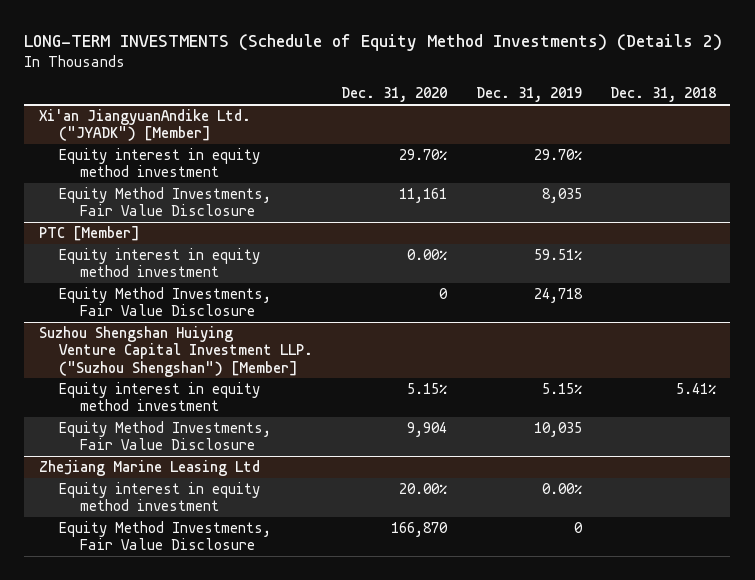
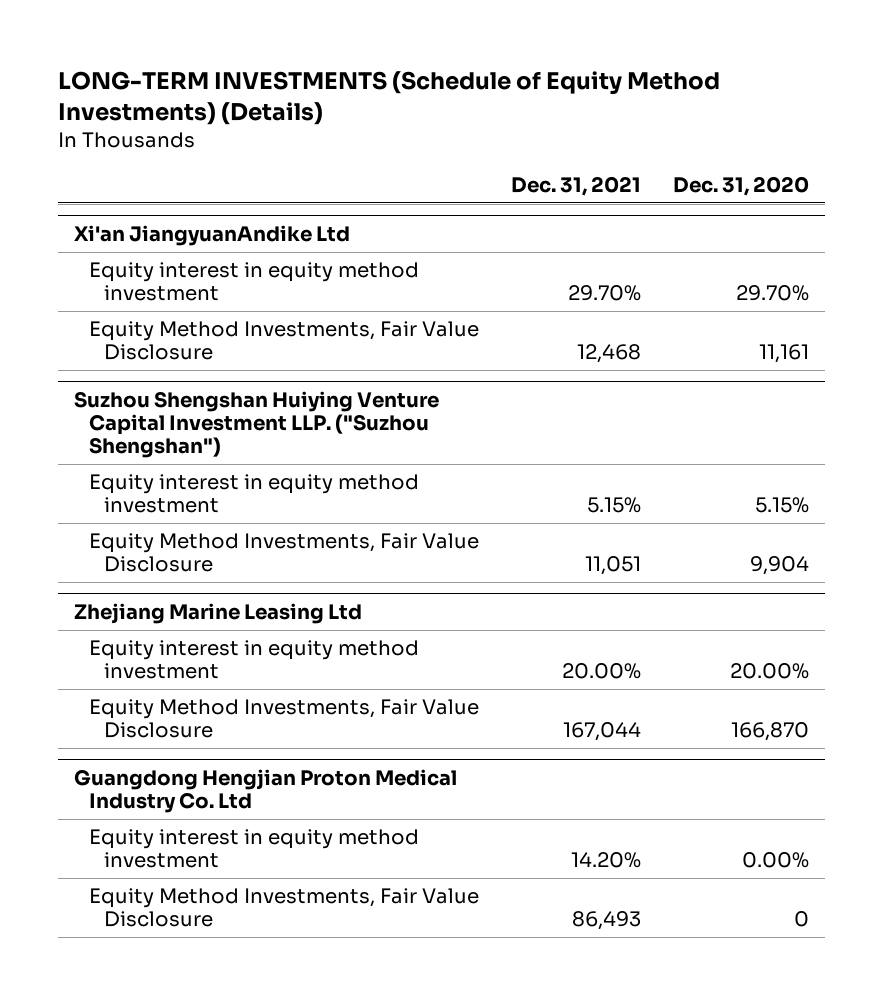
[24,34,723,52] LONG-TERM INVESTMENTS (Schedule of Equity Method Investments) (Details 2) -> [57,70,720,125] LONG-TERM INVESTMENTS (Schedule of Equity Method Investments) (Details)
[475,87,582,103] Dec. 31, 2019 -> none
[610,87,717,103] Dec. 31, 2018 -> none
none -> [511,176,642,197] Dec. 31, 2021
[38,109,251,142] Xi'an JiangyuanAndike Ltd. ("JYADK") [Member] -> [73,224,350,246] Xi'an JiangyuanAndike Ltd
[38,226,140,242] PTC [Member] -> none
[59,248,261,278] Equity interest in equity method investment -> none
[59,287,272,317] Equity Method Investments, Fair Value Disclosure -> none
[38,326,314,377] Suzhou Shengshan Huiying Venture Capital Investment LLP. ("Suzhou Shengshan") [Member] -> [73,390,439,459] Suzhou Shengshan Huiying Venture Capital Investment LLP. ("Suzhou Shengshan")
none -> [73,768,457,813] Guangdong Hengjian Proton Medical Industry Co. Ltd
none -> [88,829,419,869] Equity interest in equity method investment
none -> [88,888,479,928] Equity Method Investments, Fair Value Disclosure

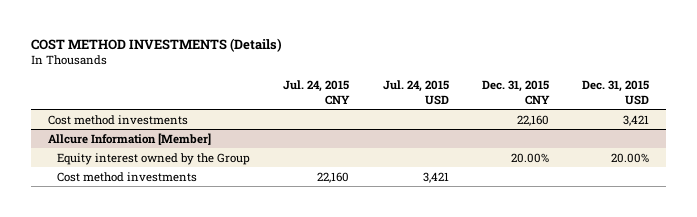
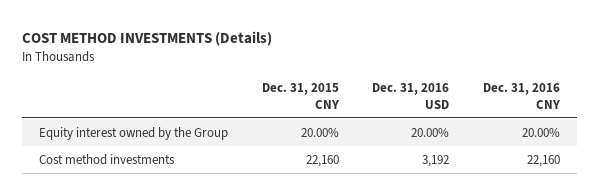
[283,80,351,105] Jul. 24, 2015 CNY -> none
[382,80,449,105] Jul. 24, 2015 USD -> none
[582,80,650,105] Dec. 31, 2015 USD -> none
none -> [372,82,450,109] Dec. 31, 2016 USD
none -> [483,82,561,109] Dec. 31, 2016 CNY
[47,132,211,145] Allcure Information [Member] -> none
[57,171,198,182] Cost method investments -> none
[47,114,188,125] Cost method investments -> [39,153,176,165] Cost method investments

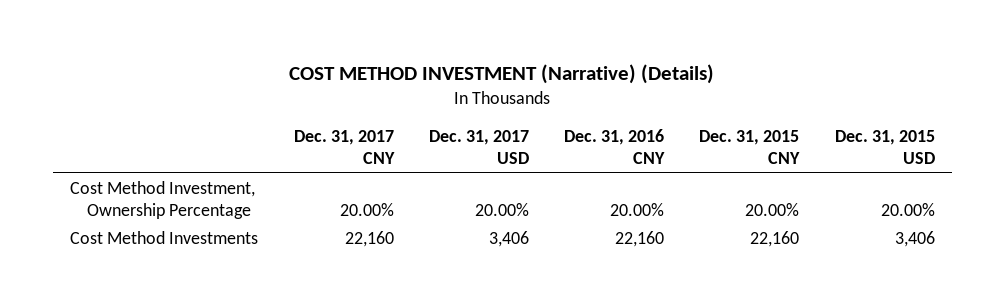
[22,30,273,46] COST METHOD INVESTMENTS (Details) -> [289,64,715,85] COST METHOD INVESTMENT (Narrative) (Details)
[372,82,450,109] Dec. 31, 2016 USD -> none
none -> [293,130,395,165] Dec. 31, 2017 CNY
none -> [428,130,529,165] Dec. 31, 2017 USD
none -> [834,130,935,165] Dec. 31, 2015 USD
[39,126,229,140] Equity interest owned by the Group -> [70,180,256,220] Cost Method Investment, Ownership Percentage
[39,153,176,165] Cost method investments -> [70,230,259,244] Cost Method Investments

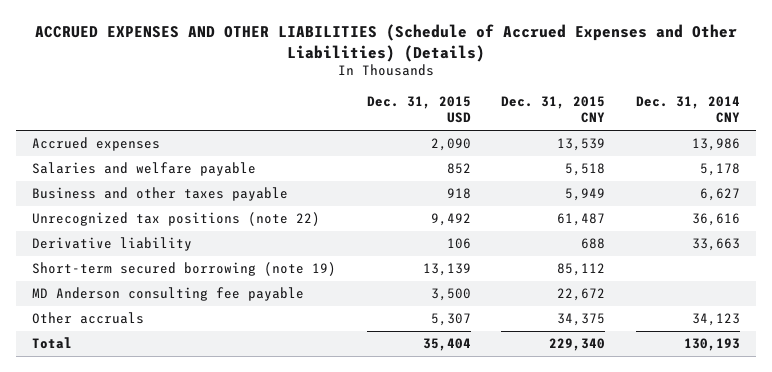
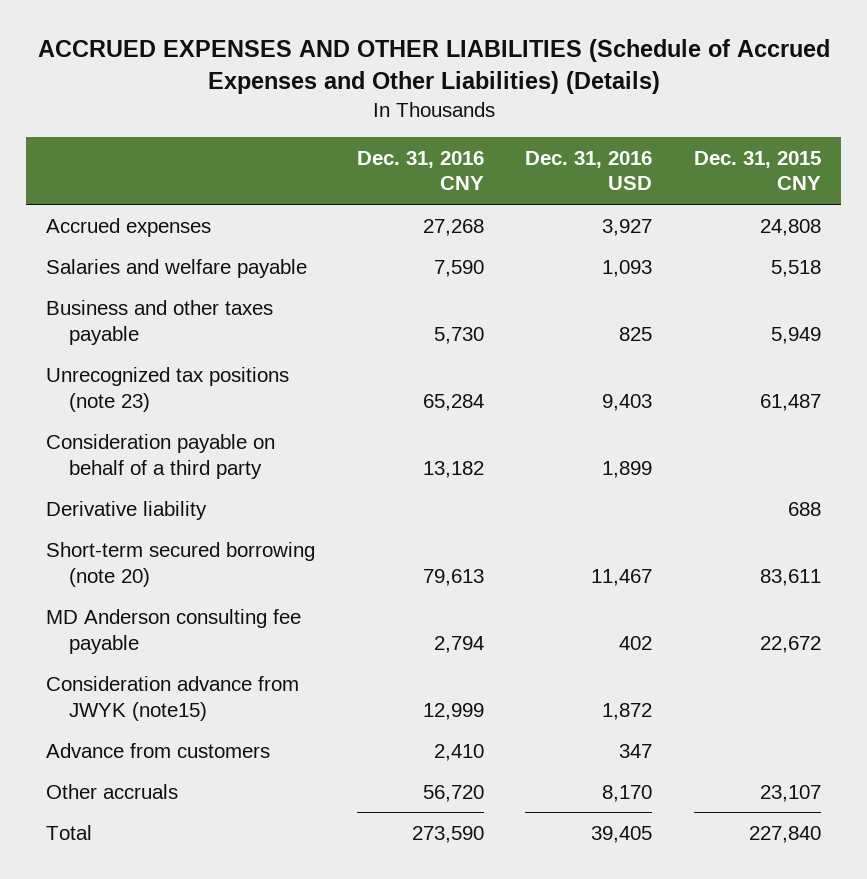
[366,95,471,124] Dec. 31, 2015 USD -> none
[636,95,741,124] Dec. 31, 2014 CNY -> none
none -> [356,150,484,191] Dec. 31, 2016 CNY
none -> [525,150,653,191] Dec. 31, 2016 USD
[557,138,606,152] 13,539 -> [759,218,821,236] 24,808
[31,212,320,227] Unrecognized tax positions (note 22) -> [46,366,290,412] Unrecognized tax positions (note 23)
none -> [46,433,276,479] Consideration payable on behalf of a third party
[31,262,336,277] Short-term secured borrowing (note 19) -> [46,541,316,587] Short-term secured borrowing (note 20)
[557,263,606,277] 85,112 -> [759,568,821,586] 83,611
none -> [46,675,300,721] Consideration advance from JWYK (note15)
none -> [46,742,271,758] Advance from customers
[557,313,606,327] 34,375 -> [759,784,821,802] 23,107
[549,338,606,352] 229,340 -> [748,825,821,843] 227,840

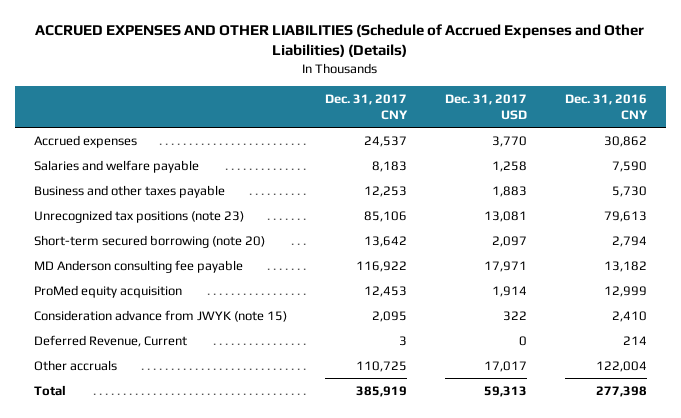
[525,150,653,191] Dec. 31, 2016 USD -> none
[693,150,821,191] Dec. 31, 2015 CNY -> none
none -> [324,93,408,120] Dec. 31, 2017 CNY
none -> [444,93,527,120] Dec. 31, 2017 USD
[422,218,484,236] 27,268 -> [603,135,647,147] 30,862
[46,433,276,479] Consideration payable on behalf of a third party -> none
[46,500,208,520] Derivative liability -> none
[46,742,271,758] Advance from customers -> none
[422,393,484,411] 65,284 -> [603,210,647,222] 79,613
[422,568,484,586] 79,613 -> [611,235,647,247] 2,794
[433,635,484,653] 2,794 -> [603,260,647,272] 13,182
none -> [33,284,182,298] ProMed equity acquisition
[46,675,300,721] Consideration advance from JWYK (note15) -> [33,309,287,322] Consideration advance from JWYK (note 15)
[422,702,484,720] 12,999 -> [611,310,647,322] 2,410
none -> [33,334,187,347] Deferred Revenue, Current
[422,784,484,802] 56,720 -> [595,360,647,372] 122,004
[411,825,484,843] 273,590 -> [595,385,647,397] 277,398

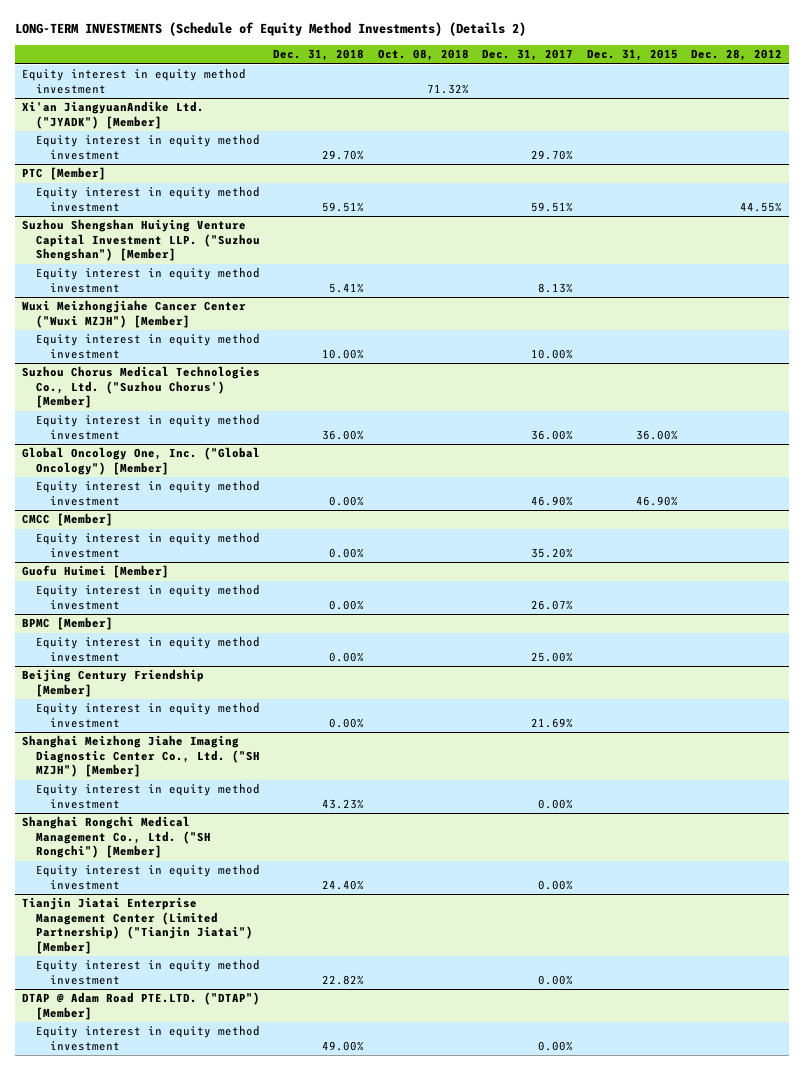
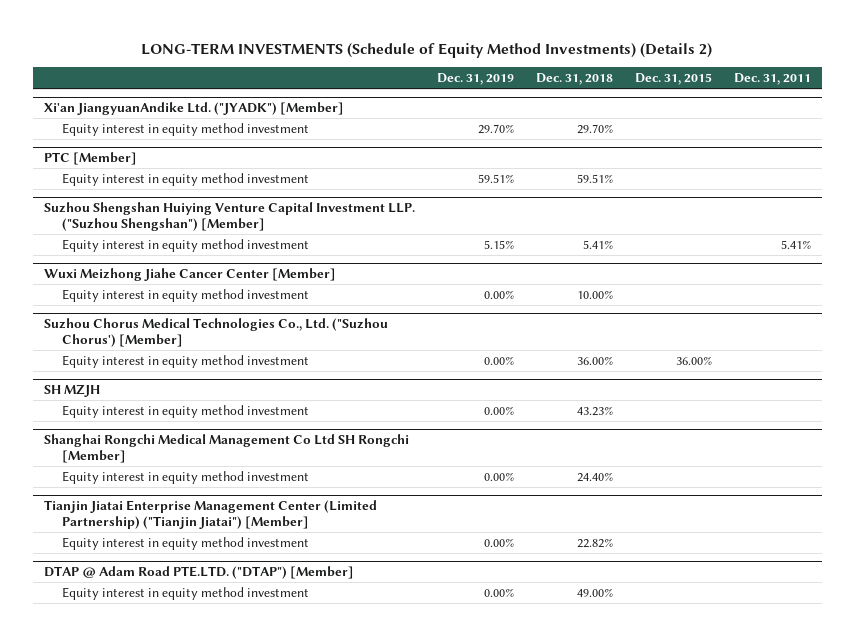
[377,49,469,62] Oct. 08, 2018 -> none
[482,49,574,62] Dec. 31, 2017 -> none
[691,49,783,62] Dec. 28, 2012 -> none
none -> [436,73,514,86] Dec. 31, 2019
none -> [733,73,811,86] Dec. 31, 2011
[21,68,246,94] Equity interest in equity method investment -> none
[21,300,246,328] Wuxi Meizhongjiahe Cancer Center ("Wuxi MZJH") [Member] -> [43,267,336,281] Wuxi Meizhong Jiahe Cancer Center [Member]
[21,447,260,475] Global Oncology One, Inc. ("Global Oncology") [Member] -> none
[35,480,260,506] Equity interest in equity method investment -> none
[21,513,113,527] CMCC [Member] -> none
[35,532,260,558] Equity interest in equity method investment -> none
[21,565,169,579] Guofu Huimei [Member] -> none
[35,584,260,610] Equity interest in equity method investment -> none
[21,617,113,631] BPMC [Member] -> none
[35,636,260,662] Equity interest in equity method investment -> none
[21,669,204,697] Beijing Century Friendship [Member] -> none
[35,702,260,728] Equity interest in equity method investment -> none
[21,735,260,778] Shanghai Meizhong Jiahe Imaging Diagnostic Center Co., Ltd. ("SH MZJH") [Member] -> [43,383,100,397] SH MZJH
[21,816,211,859] Shanghai Rongchi Medical Management Co., Ltd. ("SH Rongchi") [Member] -> [43,433,409,464] Shanghai Rongchi Medical Management Co Ltd SH Rongchi [Member]

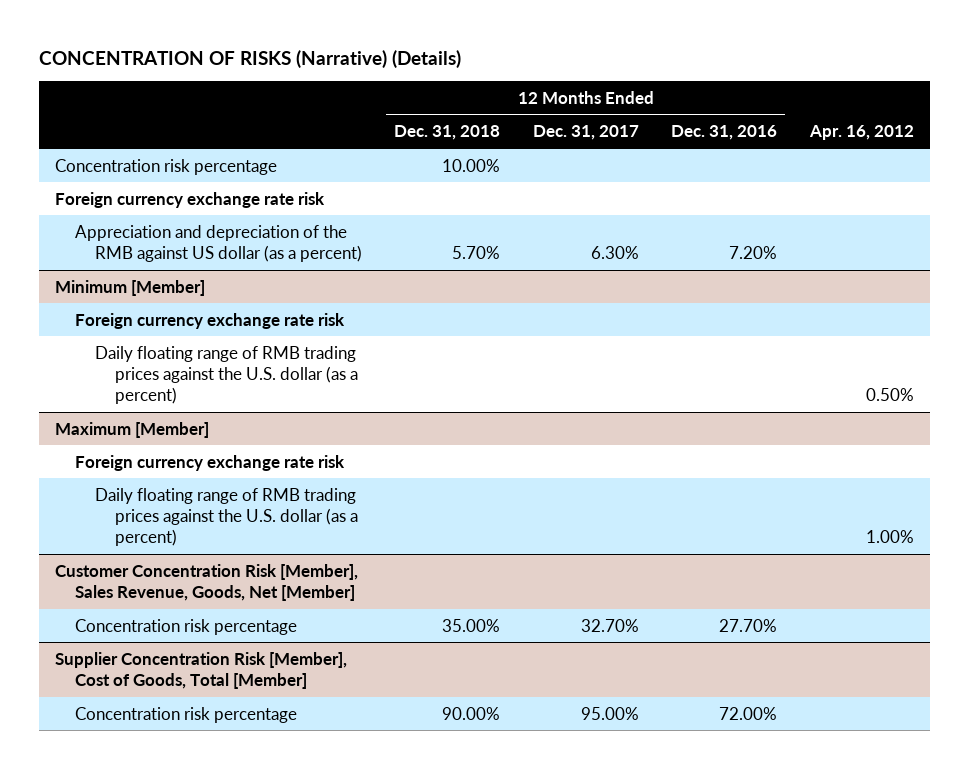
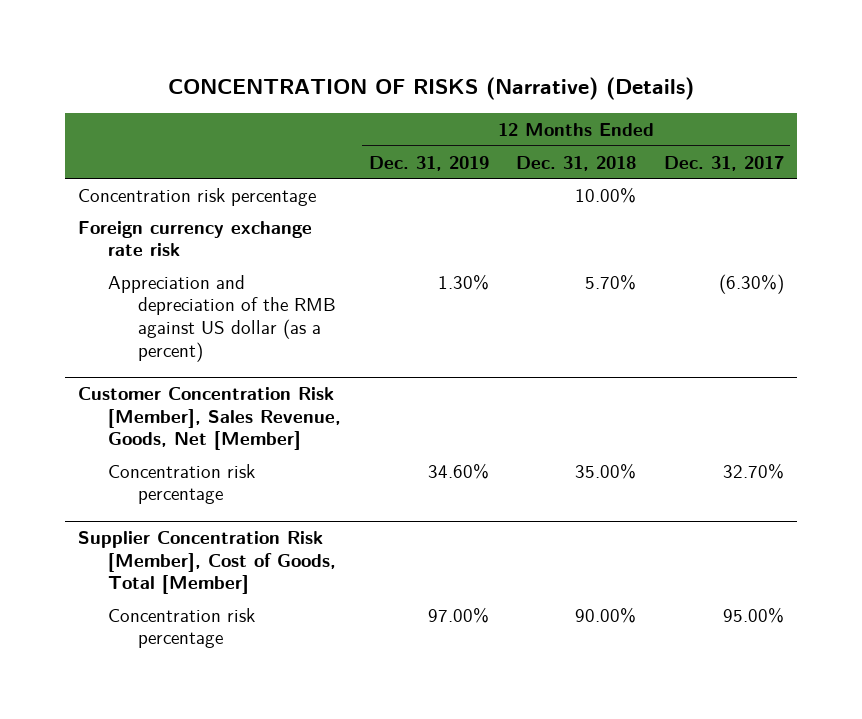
[671,125,778,141] Dec. 31, 2016 -> none
[808,125,914,141] Apr. 16, 2012 -> none
none -> [368,155,489,171] Dec. 31, 2019
[55,279,206,296] Minimum [Member] -> none
[74,312,345,329] Foreign currency exchange rate risk -> none
[94,345,358,405] Daily floating range of RMB trading prices against the U.S. dollar (as a percent) -> none
[55,421,210,438] Maximum [Member] -> none
[74,454,345,471] Foreign currency exchange rate risk -> none
[94,487,358,547] Daily floating range of RMB trading prices against the U.S. dollar (as a percent) -> none
[590,245,639,259] 6.30% -> [718,273,784,294] (6.30%)

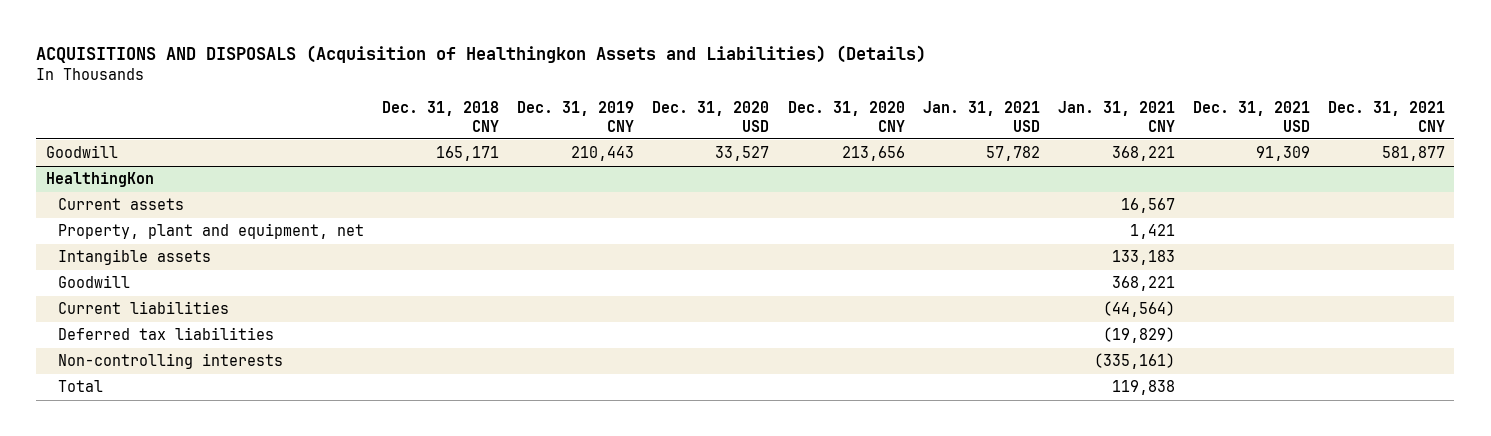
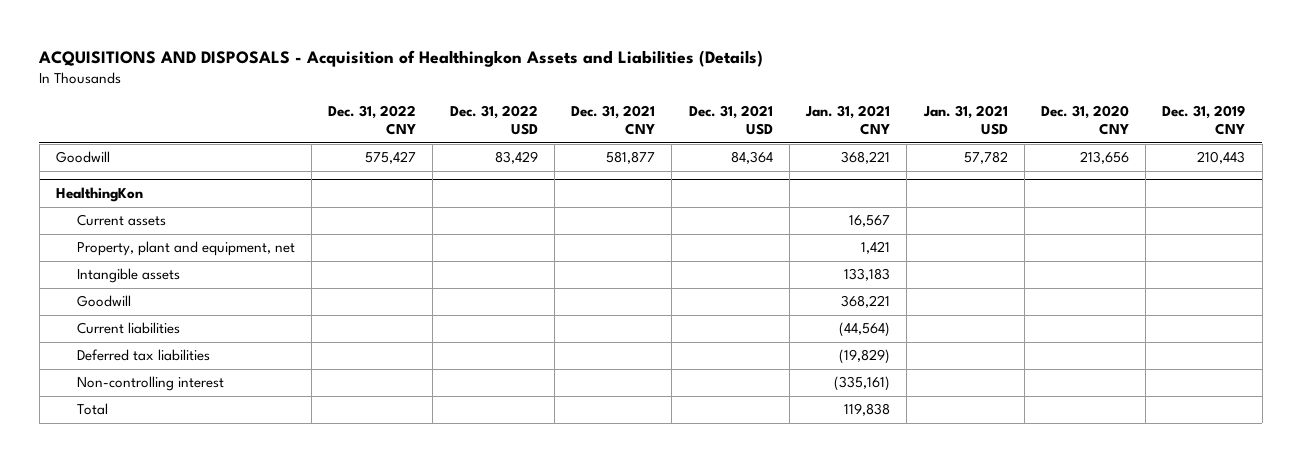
[36,44,927,63] ACQUISITIONS AND DISPOSALS (Acquisition of Healthingkon Assets and Liabilities) (Details) -> [38,49,764,67] ACQUISITIONS AND DISPOSALS - Acquisition of Healthingkon Assets and Liabilities (Details)
[382,101,500,132] Dec. 31, 2018 CNY -> none
[652,101,770,132] Dec. 31, 2020 USD -> none
none -> [328,105,417,136] Dec. 31, 2022 CNY
none -> [449,105,538,136] Dec. 31, 2022 USD
[1256,146,1311,162] 91,309 -> [730,151,773,165] 84,364
[57,353,283,370] Non-controlling interests -> [76,376,224,392] Non-controlling interest

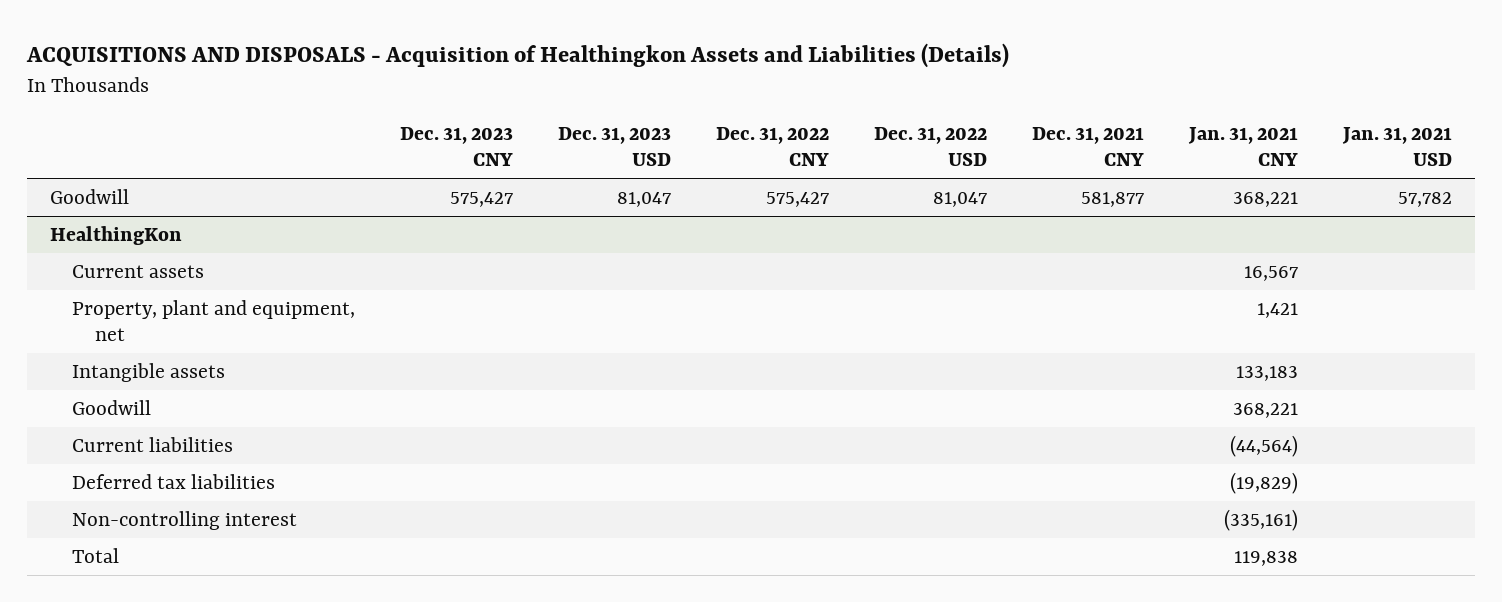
[688,105,773,136] Dec. 31, 2021 USD -> none
[1040,105,1129,136] Dec. 31, 2020 CNY -> none
[1162,105,1246,136] Dec. 31, 2019 CNY -> none
none -> [400,126,514,166] Dec. 31, 2023 CNY
none -> [558,126,672,166] Dec. 31, 2023 USD
[494,151,538,165] 83,429 -> [933,191,988,207] 81,047

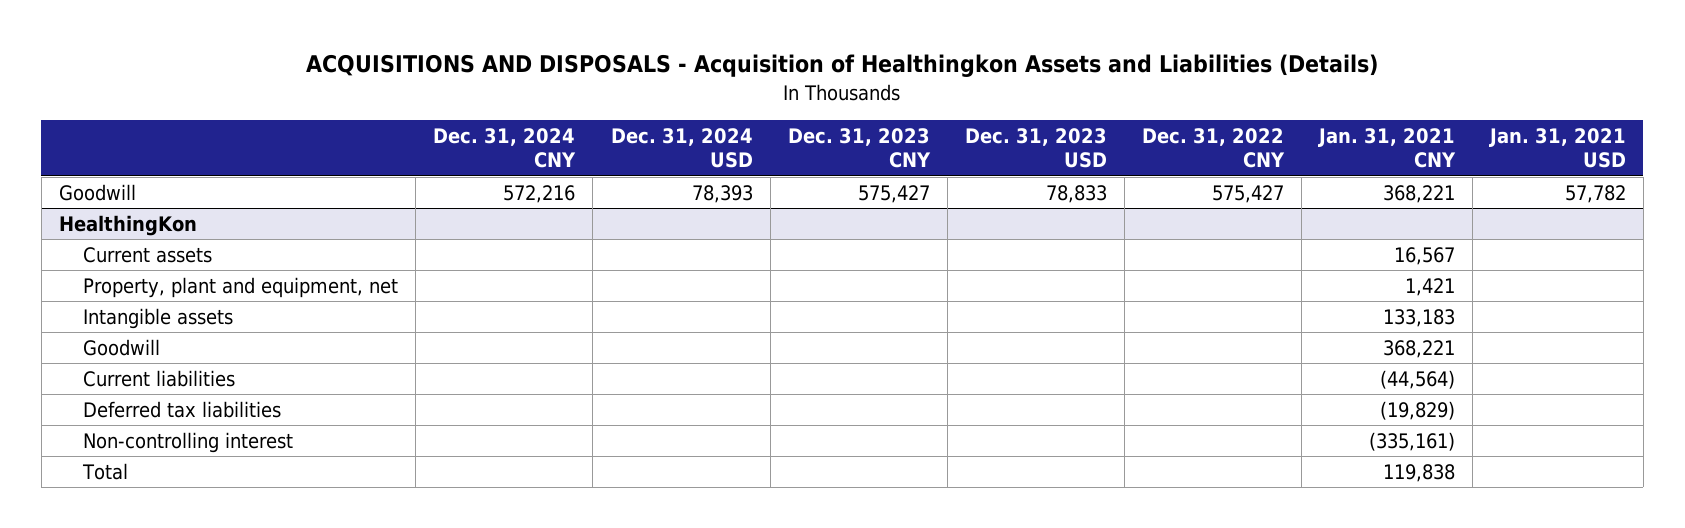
[874,126,988,166] Dec. 31, 2022 USD -> none
[1032,126,1145,166] Dec. 31, 2021 CNY -> none
none -> [433,127,577,169] Dec. 31, 2024 CNY
none -> [610,127,753,169] Dec. 31, 2024 USD
[617,191,672,207] 81,047 -> [1045,185,1107,204] 78,833

